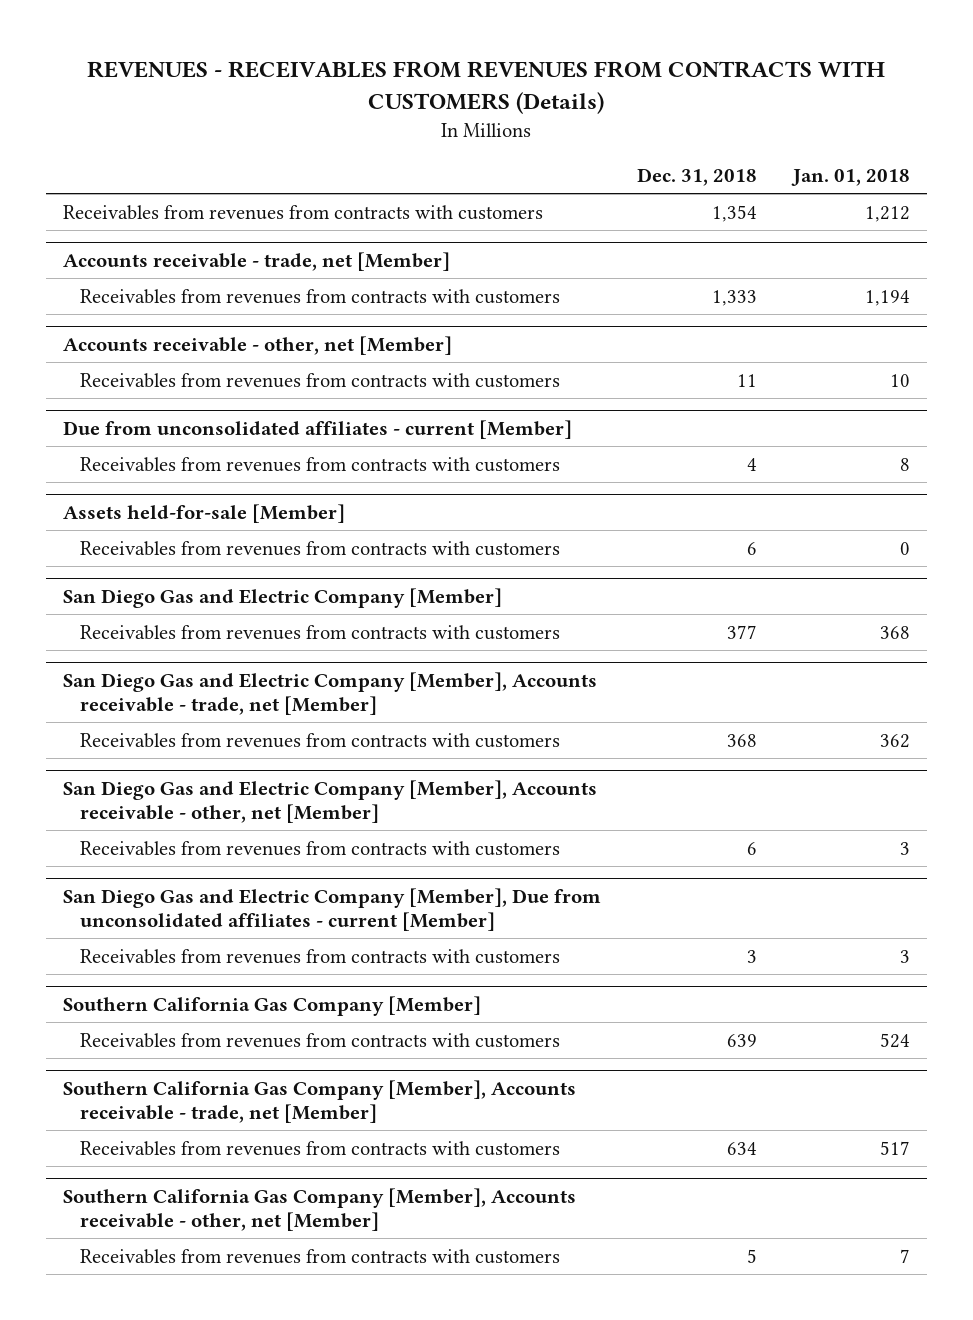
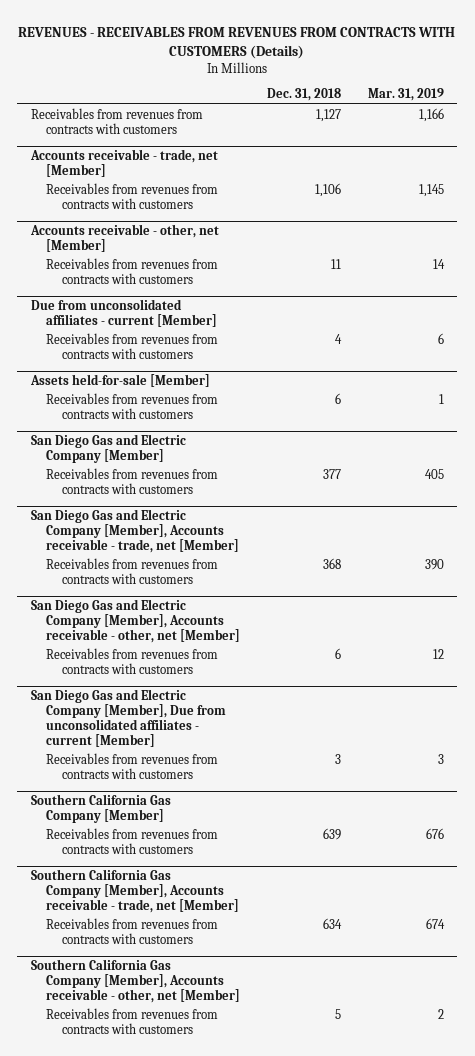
[790,169,910,187] Jan. 01, 2018 -> none
none -> [367,88,444,102] Mar. 31, 2019
[711,204,757,222] 1,354 -> [316,108,342,122] 1,127
[711,289,757,306] 1,333 -> [315,182,342,197] 1,106

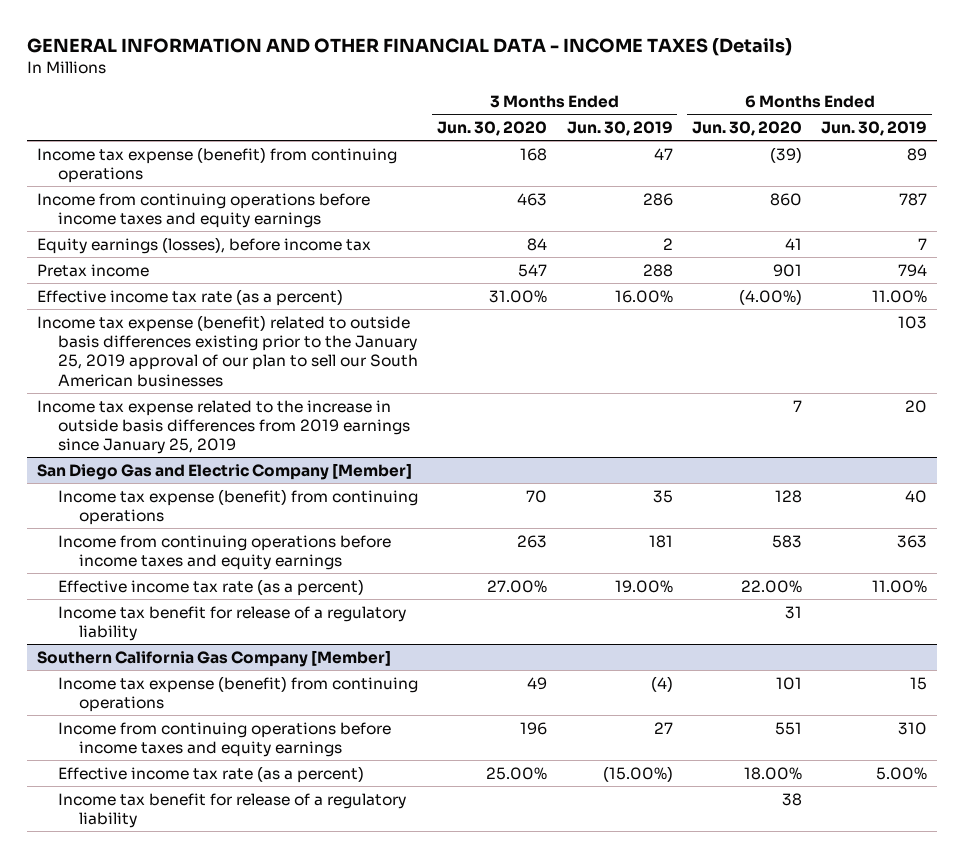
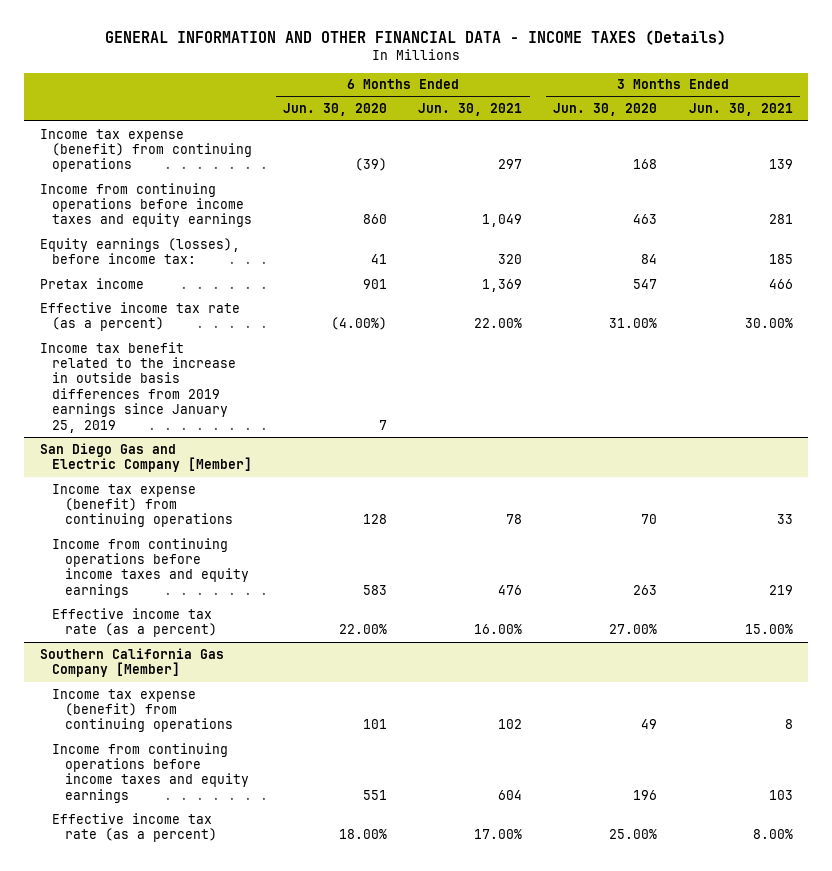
[566,121,673,137] Jun. 30, 2019 -> none
[821,121,928,137] Jun. 30, 2019 -> none
none -> [418,103,523,117] Jun. 30, 2021
none -> [688,103,793,117] Jun. 30, 2021
[36,236,371,254] Equity earnings (losses), before income tax -> [39,237,240,265] Equity earnings (losses), before income tax:
[36,314,418,387] Income tax expense (benefit) related to outside basis differences existing prior to the January 25, 2019 approval of our plan to sell our South American businesses -> none
[36,399,410,455] Income tax expense related to the increase in outside basis differences from 2019 earnings since January 25, 2019 -> [39,341,237,433] Income tax benefit related to the increase in outside basis differences from 2019 earnings since January 25, 2019
[57,605,406,641] Income tax benefit for release of a regulatory liability -> none
[57,792,406,828] Income tax benefit for release of a regulatory liability -> none

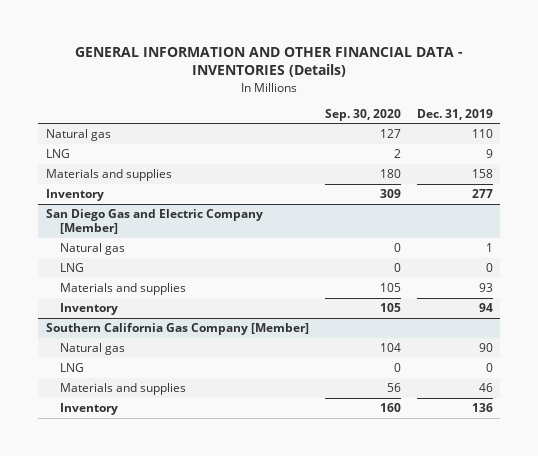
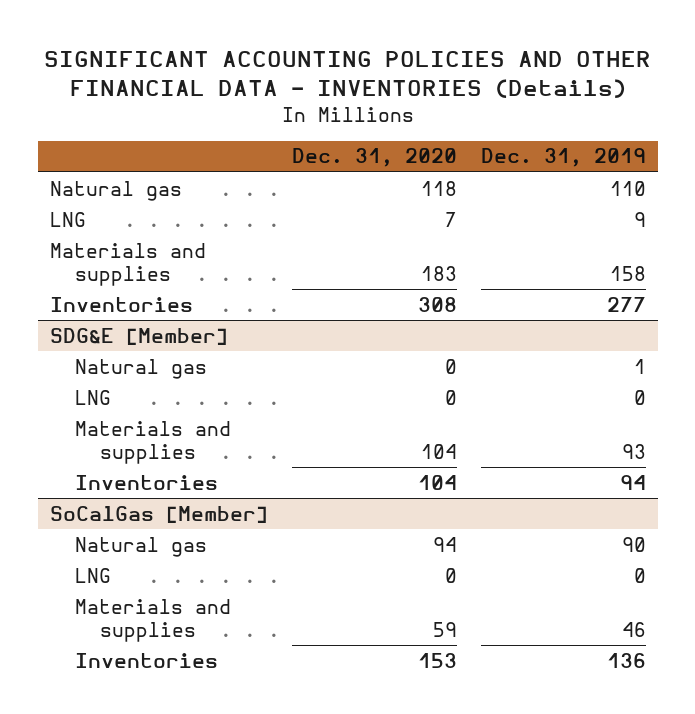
[75,46,464,78] GENERAL INFORMATION AND OTHER FINANCIAL DATA - INVENTORIES (Details) -> [43,51,651,99] SIGNIFICANT ACCOUNTING POLICIES AND OTHER FINANCIAL DATA - INVENTORIES (Details)
[324,108,401,121] Sep. 30, 2020 -> none
none -> [291,148,457,168] Dec. 31, 2020
[45,209,263,235] San Diego Gas and Electric Company [Member] -> none
[45,189,104,202] Inventory -> [49,296,193,312] Inventories
none -> [49,327,228,345] SDG&E [Member]
[45,323,309,336] Southern California Gas Company [Member] -> none
[60,303,119,316] Inventory -> [74,474,218,490] Inventories
none -> [49,505,268,523] SoCalGas [Member]
[60,403,119,416] Inventory -> [74,652,218,668] Inventories

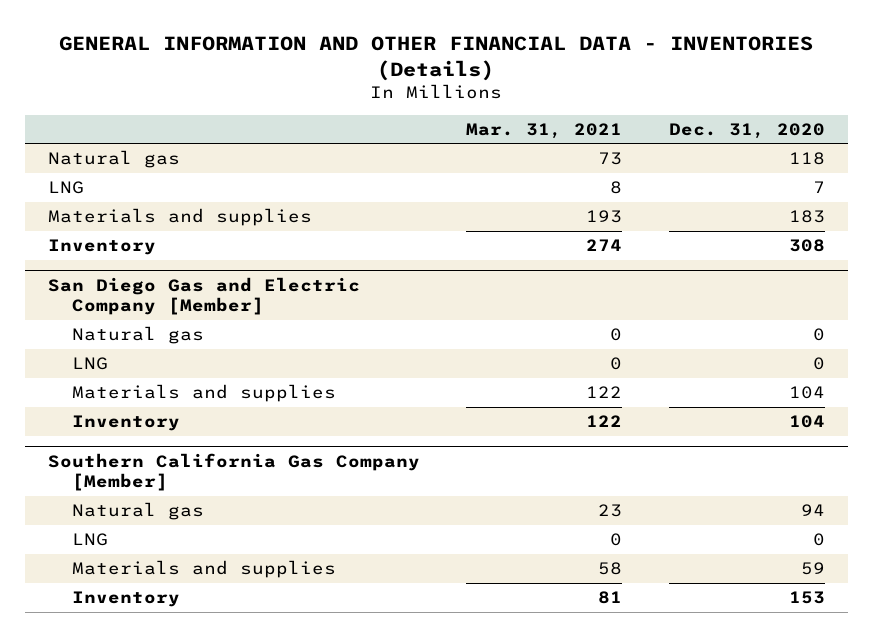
[43,51,651,99] SIGNIFICANT ACCOUNTING POLICIES AND OTHER FINANCIAL DATA - INVENTORIES (Details) -> [59,36,814,81] GENERAL INFORMATION AND OTHER FINANCIAL DATA - INVENTORIES (Details)
[480,148,646,168] Dec. 31, 2019 -> none
none -> [466,122,623,139] Mar. 31, 2021
[49,327,228,345] SDG&E [Member] -> none
[49,296,193,312] Inventories -> [47,239,156,256] Inventory
none -> [47,276,360,316] San Diego Gas and Electric Company [Member]
[49,505,268,523] SoCalGas [Member] -> none
[74,474,218,490] Inventories -> [71,415,180,432] Inventory
none -> [47,452,420,492] Southern California Gas Company [Member]
[74,652,218,668] Inventories -> [71,591,180,608] Inventory

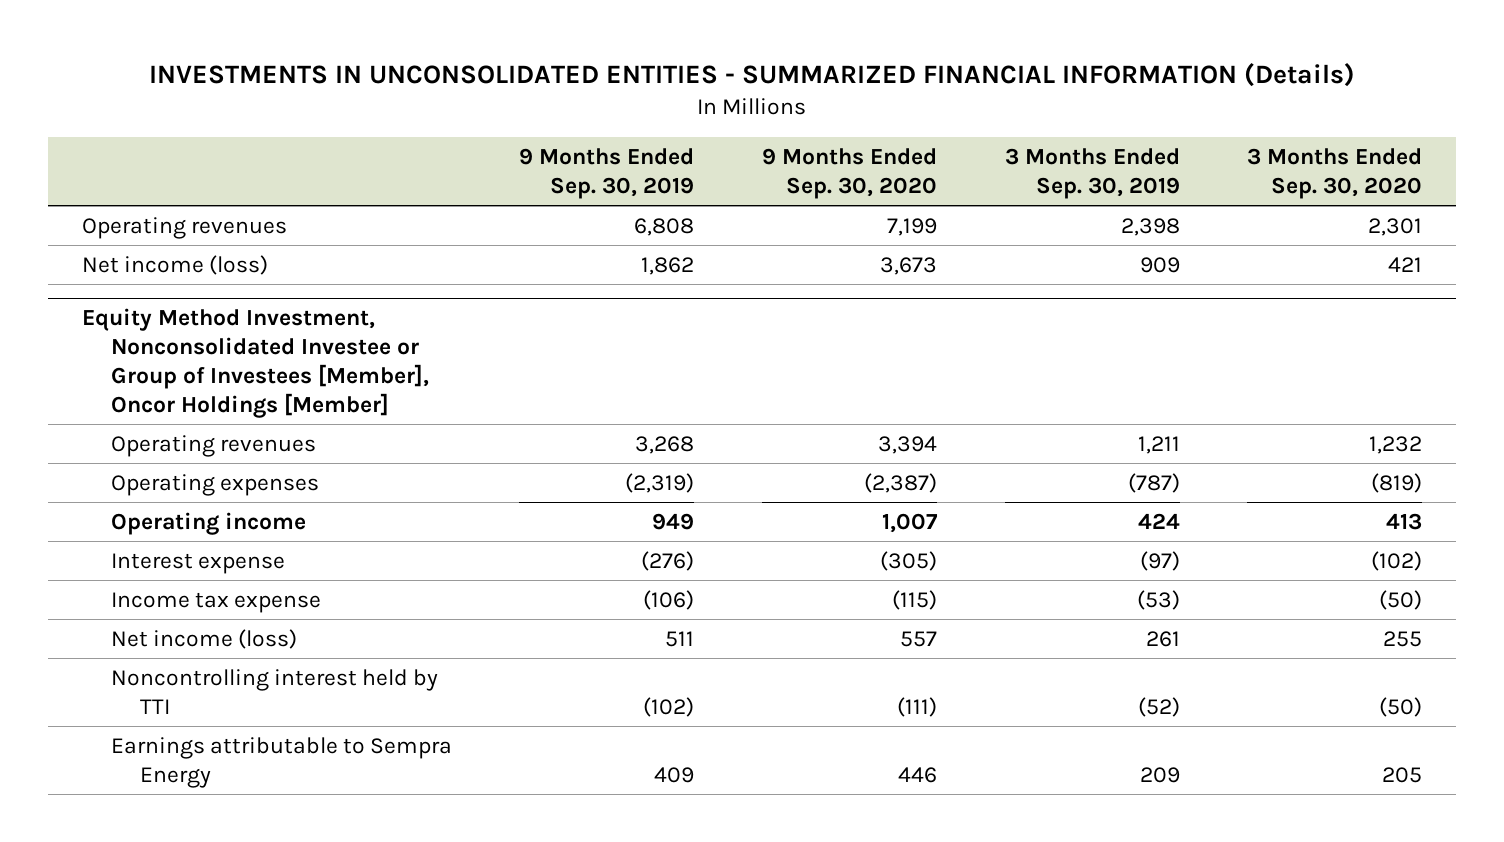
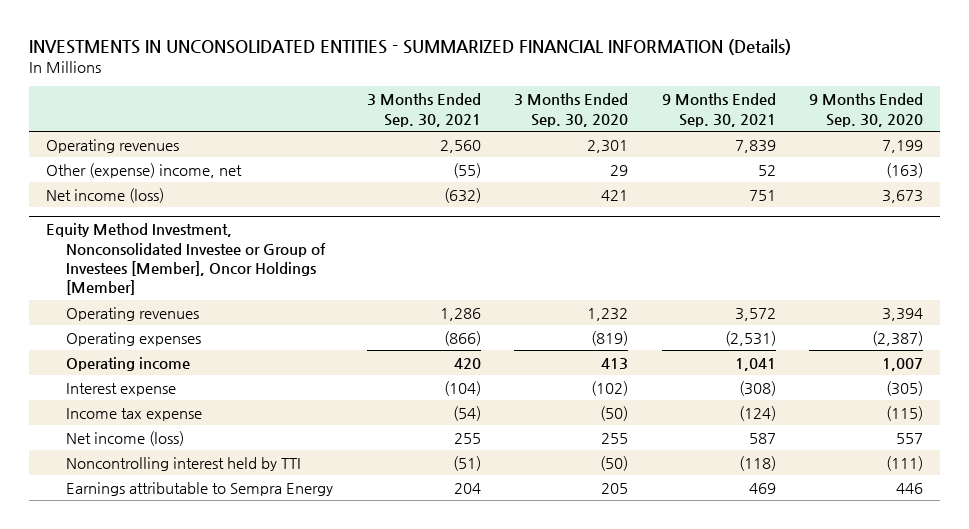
[519,148,695,199] 9 Months Ended Sep. 30, 2019 -> none
[1004,148,1180,199] 3 Months Ended Sep. 30, 2019 -> none
none -> [366,93,481,127] 3 Months Ended Sep. 30, 2021
none -> [661,93,776,127] 9 Months Ended Sep. 30, 2021
none -> [45,162,242,178] Other (expense) income, net

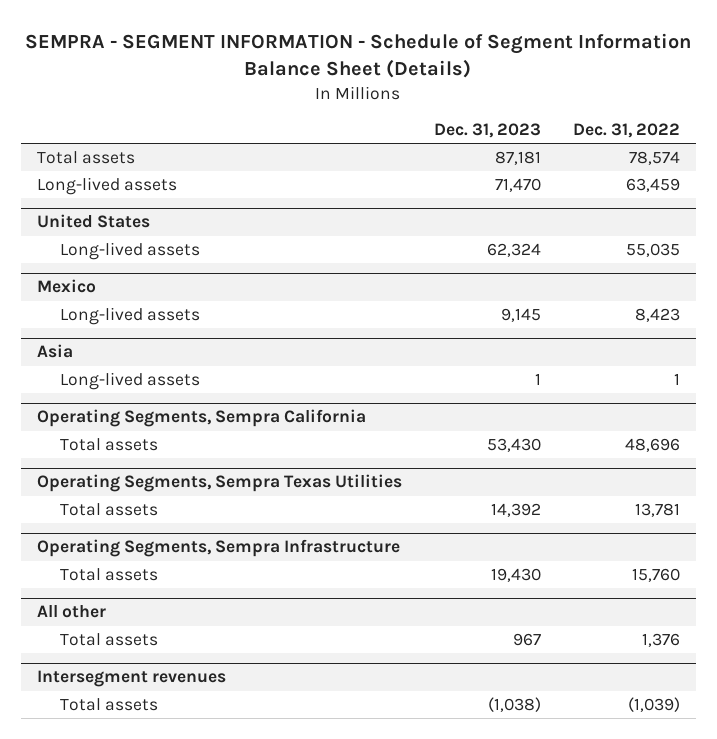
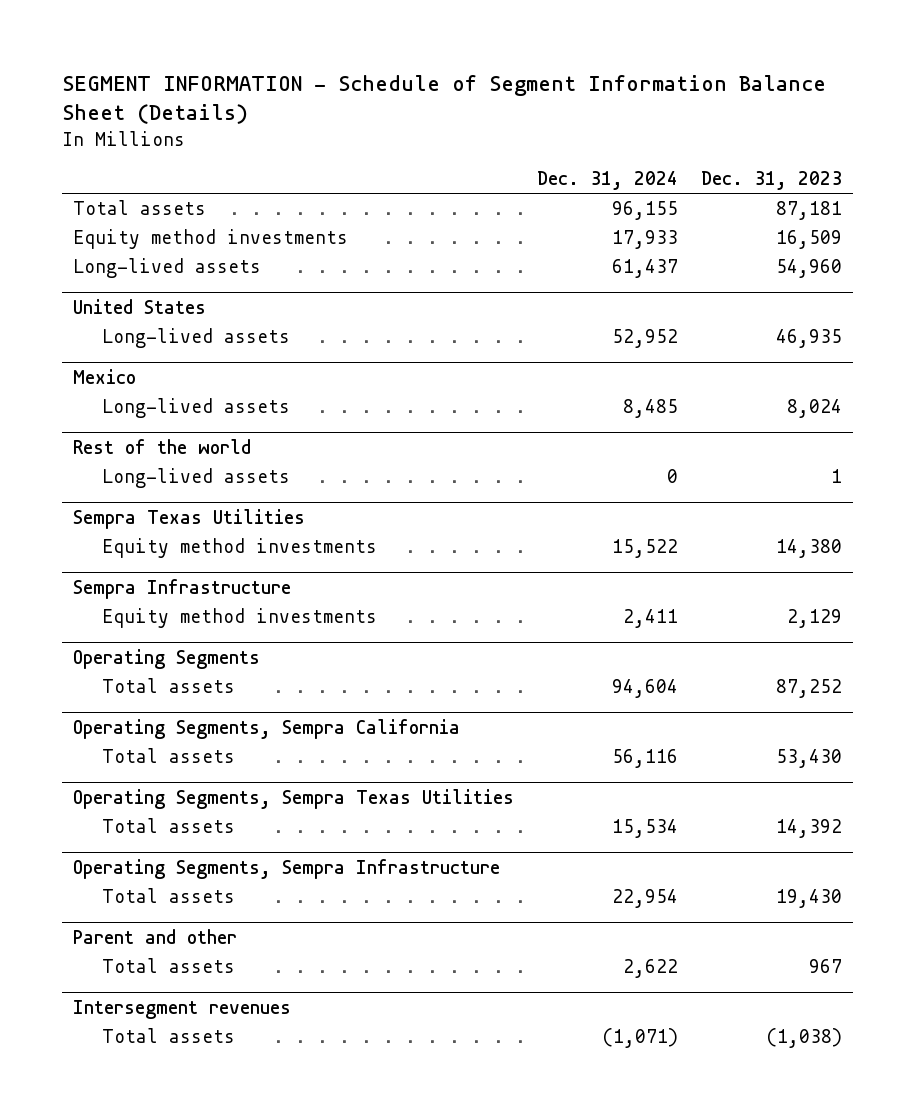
[25,33,692,79] SEMPRA - SEGMENT INFORMATION - Schedule of Segment Information Balance Sheet (Details) -> [61,75,826,125] SEGMENT INFORMATION - Schedule of Segment Information Balance Sheet (Details)
[572,123,680,139] Dec. 31, 2022 -> none
none -> [536,171,678,191] Dec. 31, 2024
none -> [73,228,349,249] Equity method investments
[494,178,541,193] 71,470 -> [775,258,842,278] 54,960
[486,243,541,258] 62,324 -> [775,328,842,348] 46,935
[37,344,74,359] Asia -> none
[500,308,541,323] 9,145 -> [786,398,842,418] 8,024
none -> [73,438,252,454] Rest of the world
none -> [73,508,306,529] Sempra Texas Utilities
none -> [102,537,378,558] Equity method investments
none -> [73,578,292,599] Sempra Infrastructure
none -> [102,607,378,628] Equity method investments
none -> [73,648,261,669] Operating Segments
none -> [102,677,236,693] Total assets
[37,605,107,619] All other -> [73,928,238,944] Parent and other

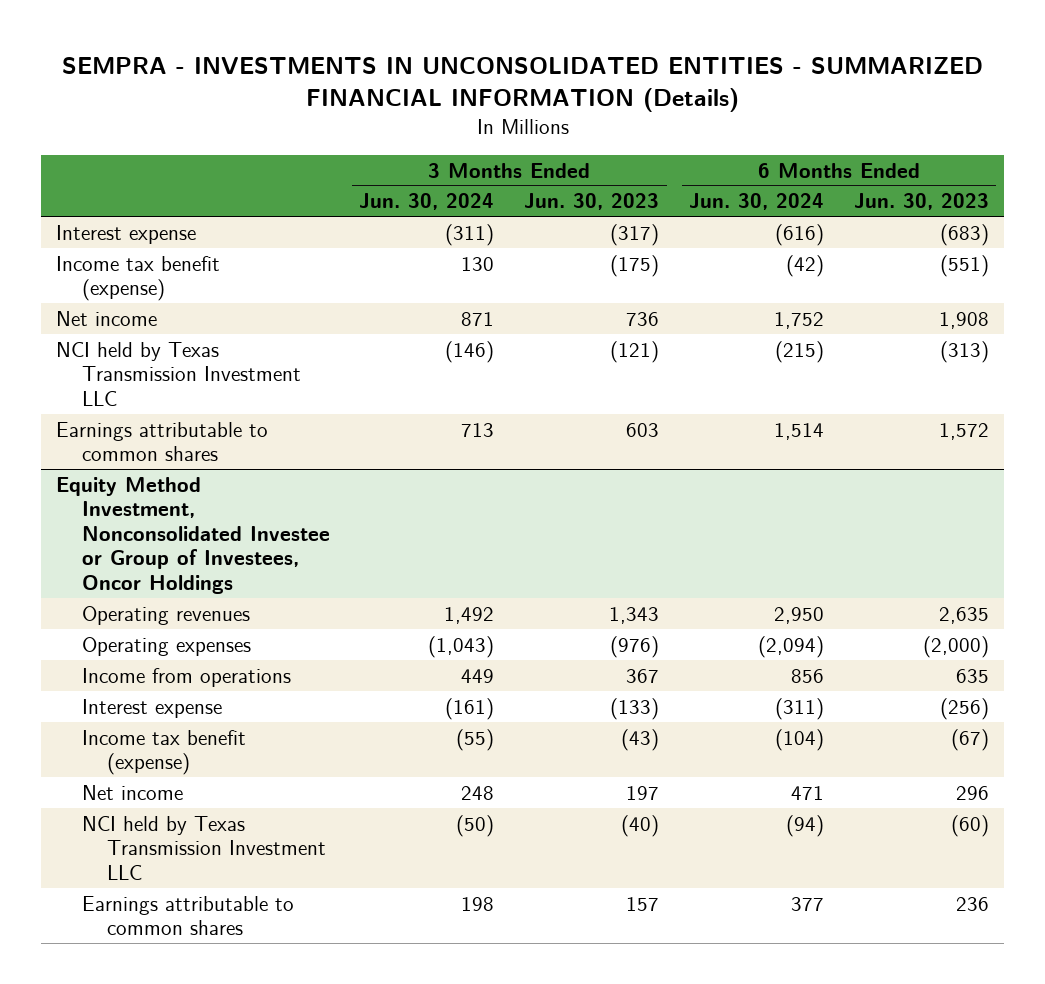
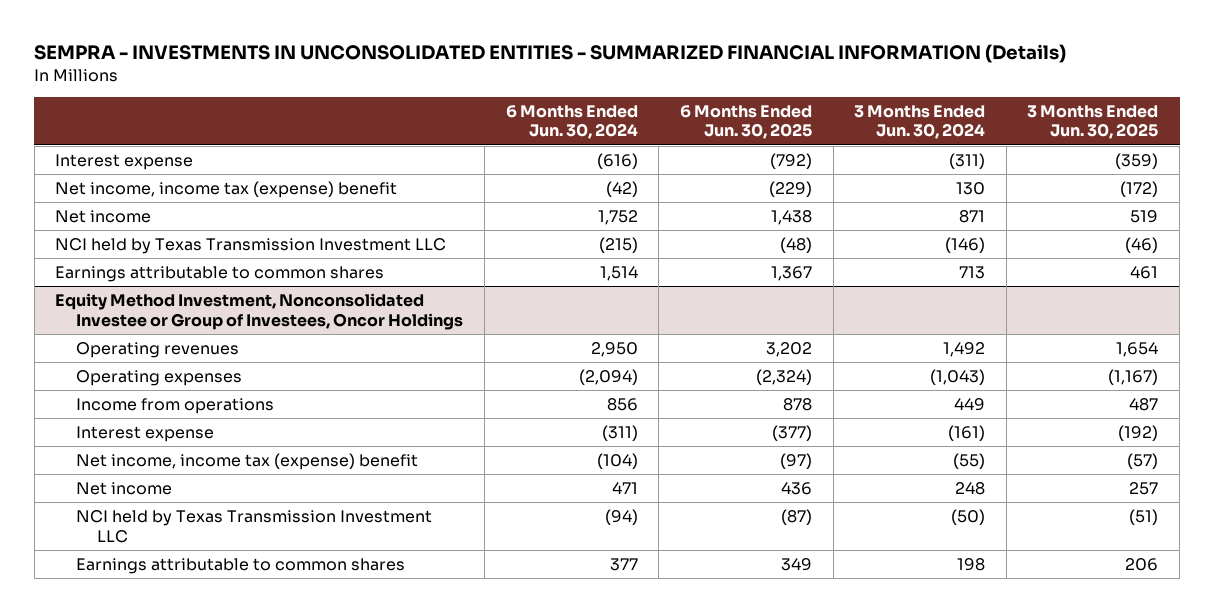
[524,193,660,211] Jun. 30, 2023 -> none
[853,193,989,211] Jun. 30, 2023 -> none
none -> [679,104,812,140] 6 Months Ended Jun. 30, 2025
none -> [1027,104,1159,140] 3 Months Ended Jun. 30, 2025
[56,255,221,302] Income tax benefit (expense) -> [55,180,398,198] Net income, income tax (expense) benefit
[81,729,246,776] Income tax benefit (expense) -> [76,452,419,470] Net income, income tax (expense) benefit

